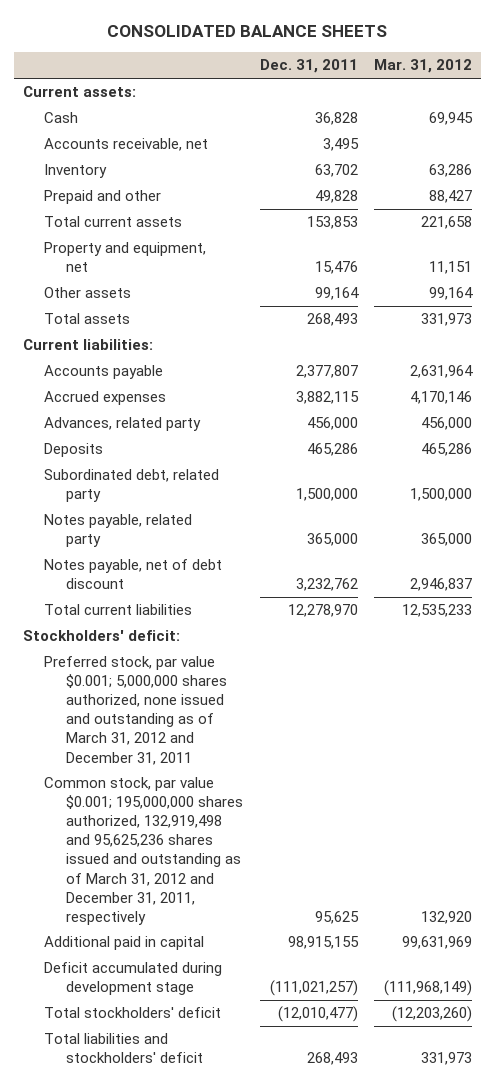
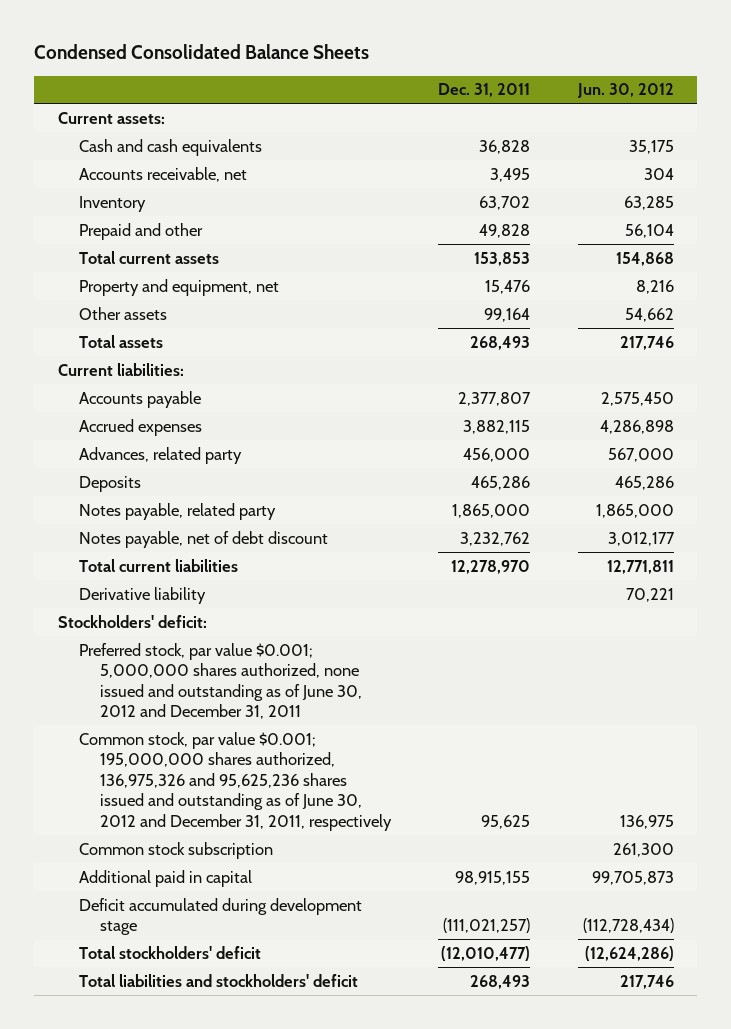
[107,25,388,38] CONSOLIDATED BALANCE SHEETS -> [34,44,370,60] Condensed Consolidated Balance Sheets
[374,59,473,74] Mar. 31, 2012 -> none
none -> [576,83,674,99] Jun. 30, 2012
[44,112,79,124] Cash -> [78,138,262,156] Cash and cash equivalents
[44,469,220,503] Subordinated debt, related party -> none
[306,533,358,547] 365,000 -> [452,503,531,518] 1,865,000
none -> [78,586,206,604] Derivative liability
[44,656,228,765] Preferred stock, par value $0.001; 5,000,000 shares authorized, none issued and outstanding as of March 31, 2012 and December 31, 2011 -> [78,642,363,720] Preferred stock, par value $0.001; 5,000,000 shares authorized, none issued and outstanding as of June 30, 2012 and December 31, 2011
[44,777,244,925] Common stock, par value $0.001; 195,000,000 shares authorized, 132,919,498 and 95,625,236 shares issued and outstanding as of March 31, 2012 and December 31, 2011, respectively -> [78,731,393,831] Common stock, par value $0.001; 195,000,000 shares authorized, 136,975,326 and 95,625,236 shares issued and outstanding as of June 30, 2012 and December 31, 2011, respectively
none -> [78,841,273,859] Common stock subscription

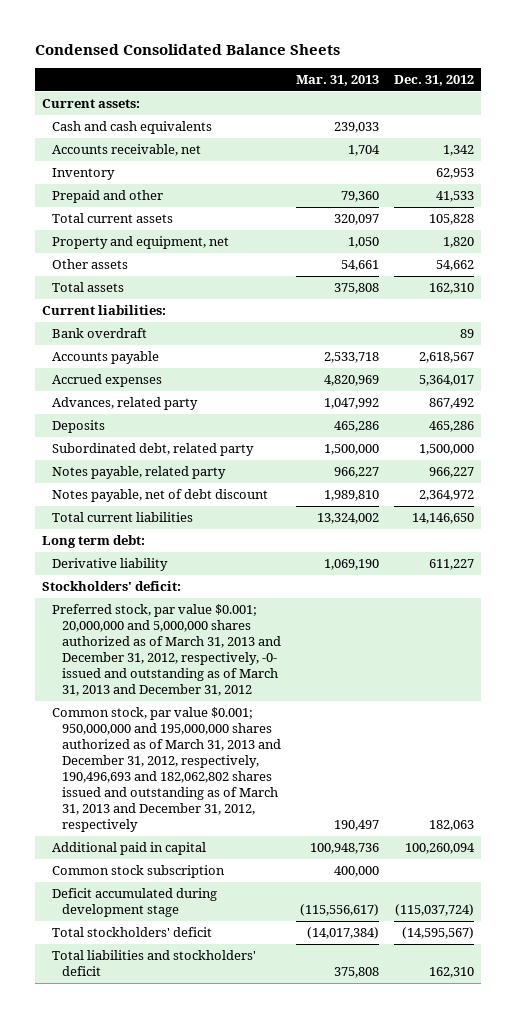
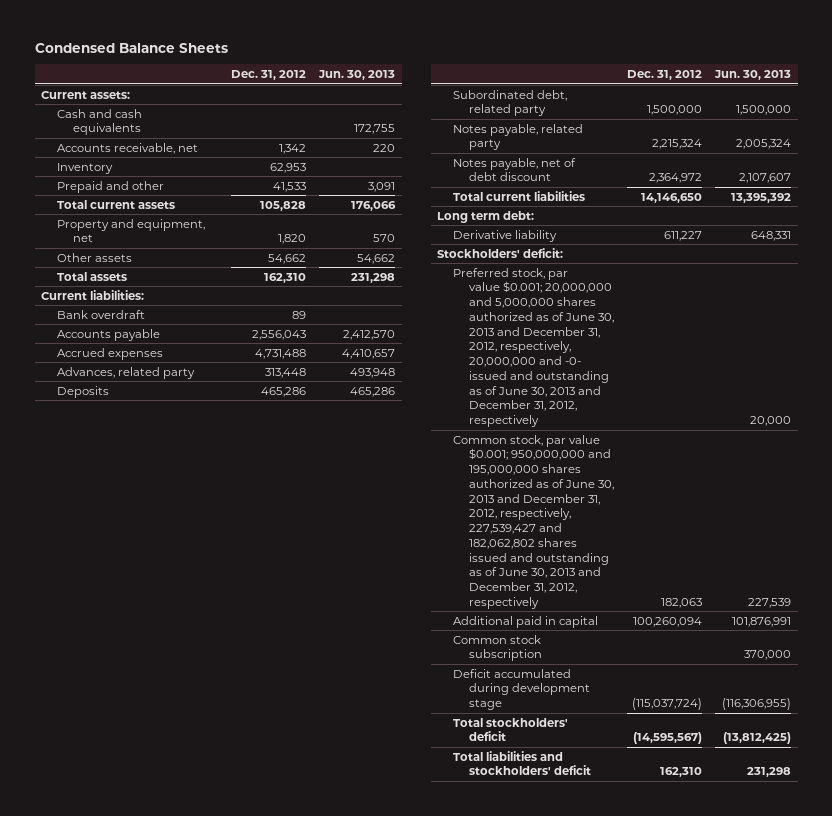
[35,43,341,55] Condensed Consolidated Balance Sheets -> [34,42,228,53] Condensed Balance Sheets
[295,74,379,86] Mar. 31, 2013 -> none
none -> [318,70,396,81] Jun. 30, 2013
[418,352,474,364] 2,618,567 -> [251,329,306,340] 2,556,043
[418,375,474,387] 5,364,017 -> [254,348,306,359] 4,731,488
[428,398,474,410] 867,492 -> [264,367,306,378] 313,448
[428,467,474,479] 966,227 -> [651,139,702,150] 2,215,324
[52,604,282,697] Preferred stock, par value $0.001; 20,000,000 and 5,000,000 shares authorized as of March 31, 2013 and December 31, 2012, respectively, -0- issued and outstanding as of March 31, 2013 and December 31, 2012 -> [453,267,614,428] Preferred stock, par value $0.001; 20,000,000 and 5,000,000 shares authorized as of June 30, 2013 and December 31, 2012, respectively, 20,000,000 and -0- issued and outstanding as of June 30, 2013 and December 31, 2012, respectively
[52,707,282,833] Common stock, par value $0.001; 950,000,000 and 195,000,000 shares authorized as of March 31, 2013 and December 31, 2012, respectively, 190,496,693 and 182,062,802 shares issued and outstanding as of March 31, 2013 and December 31, 2012, respectively -> [453,434,614,609] Common stock, par value $0.001; 950,000,000 and 195,000,000 shares authorized as of June 30, 2013 and December 31, 2012, respectively, 227,539,427 and 182,062,802 shares issued and outstanding as of June 30, 2013 and December 31, 2012, respectively

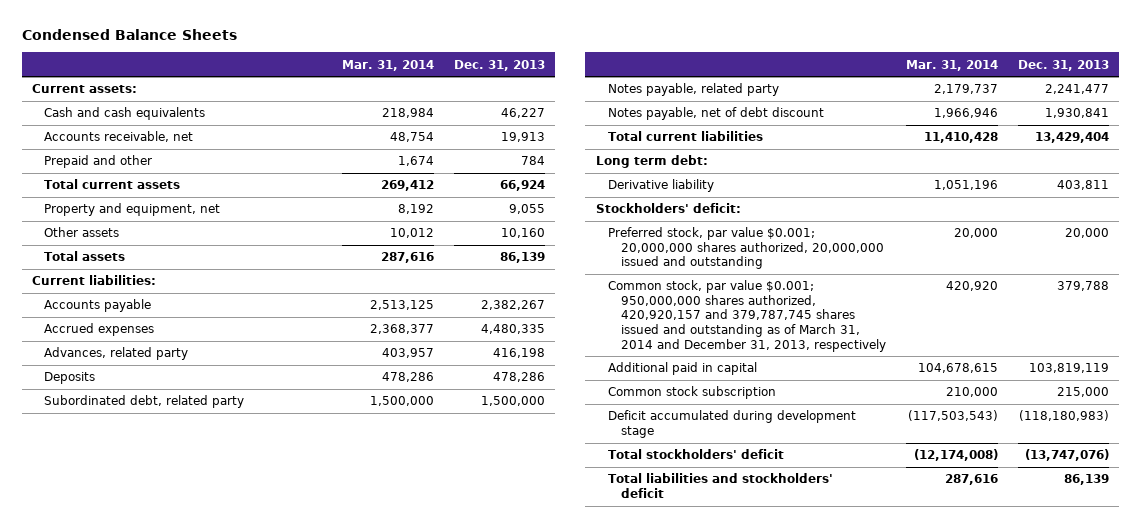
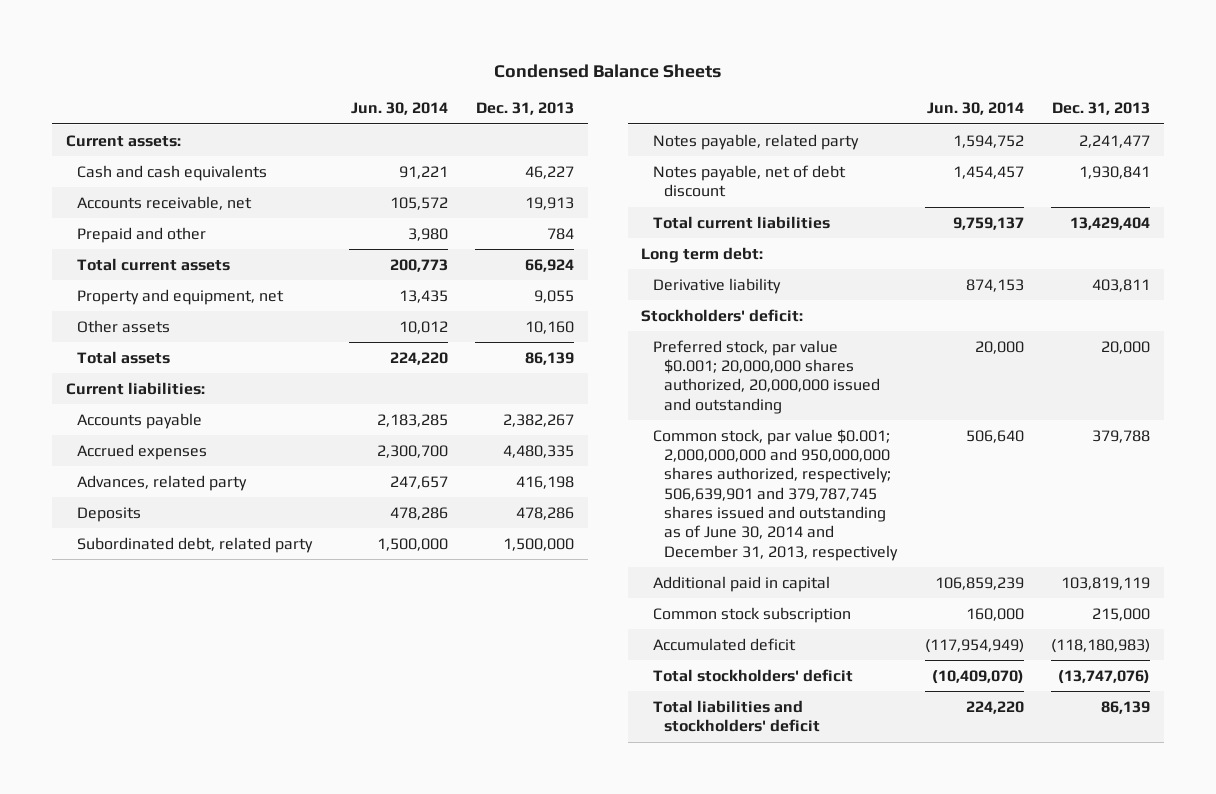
[342,59,435,71] Mar. 31, 2014 -> none
none -> [351,102,449,116] Jun. 30, 2014
[608,280,886,352] Common stock, par value $0.001; 950,000,000 shares authorized, 420,920,157 and 379,787,745 shares issued and outstanding as of March 31, 2014 and December 31, 2013, respectively -> [652,428,899,561] Common stock, par value $0.001; 2,000,000,000 and 950,000,000 shares authorized, respectively; 506,639,901 and 379,787,745 shares issued and outstanding as of June 30, 2014 and December 31, 2013, respectively
[608,410,857,438] Deficit accumulated during development stage -> [652,637,796,651] Accumulated deficit

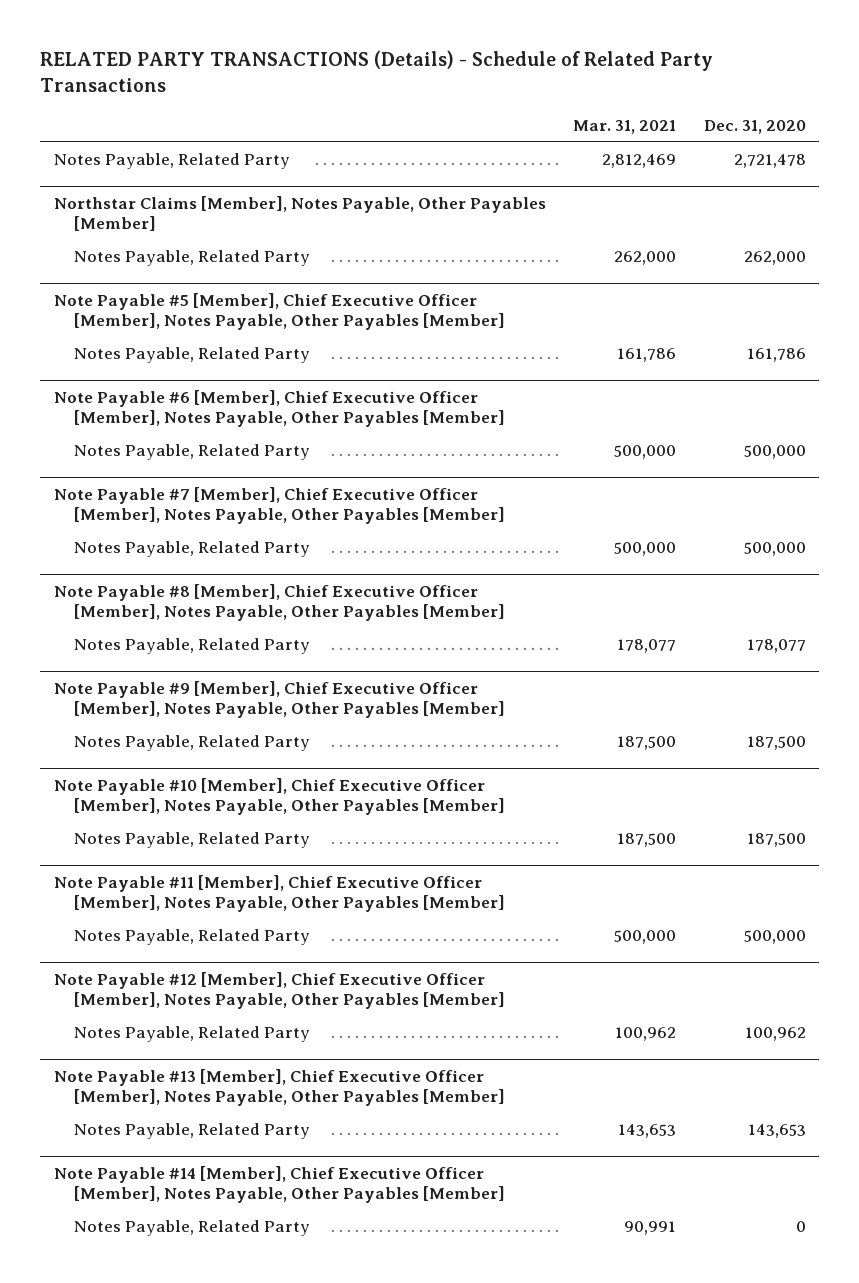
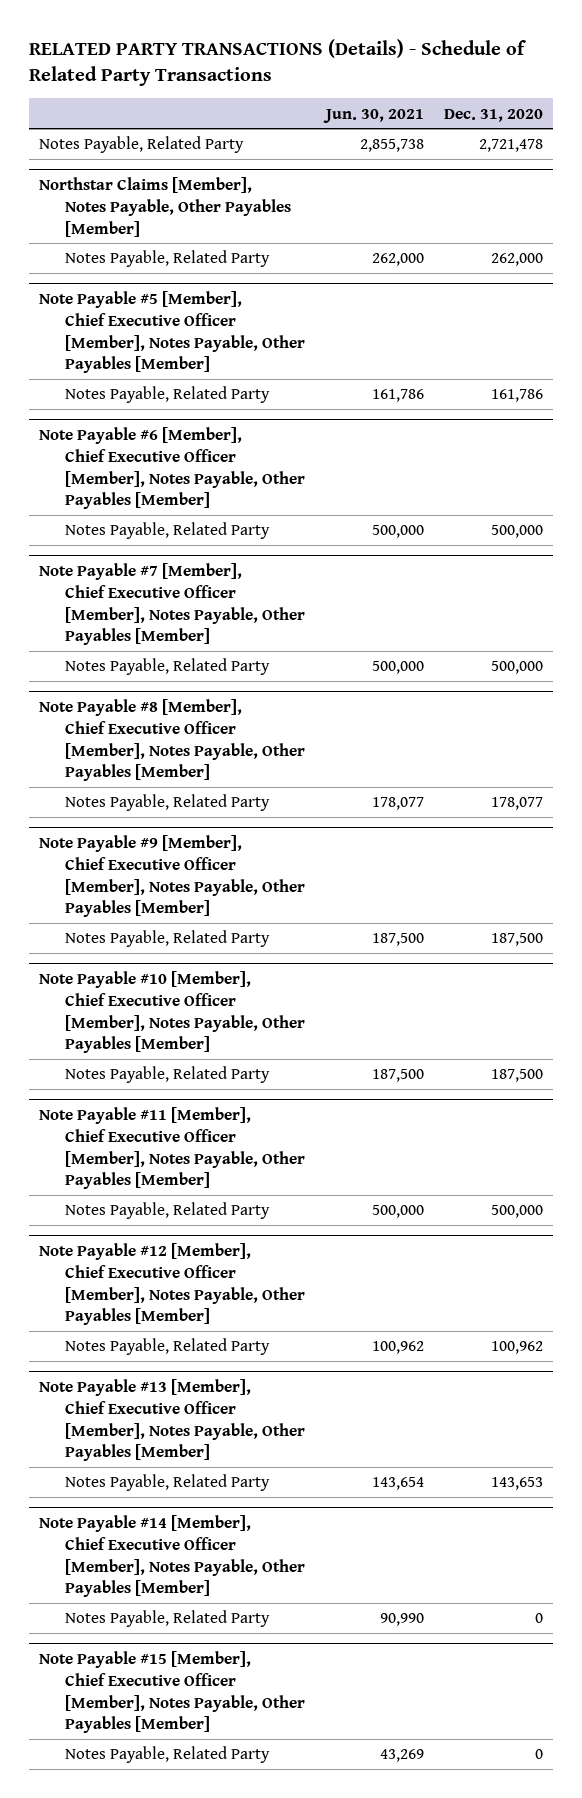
[573,119,677,134] Mar. 31, 2021 -> none
none -> [322,108,424,123] Jun. 30, 2021
none -> [38,1651,306,1734] Note Payable #15 [Member], Chief Executive Officer [Member], Notes Payable, Other Payables [Member]
none -> [65,1746,271,1764] Notes Payable, Related Party

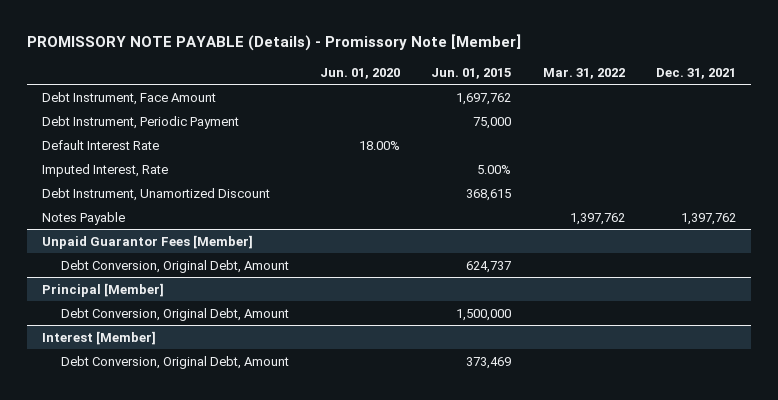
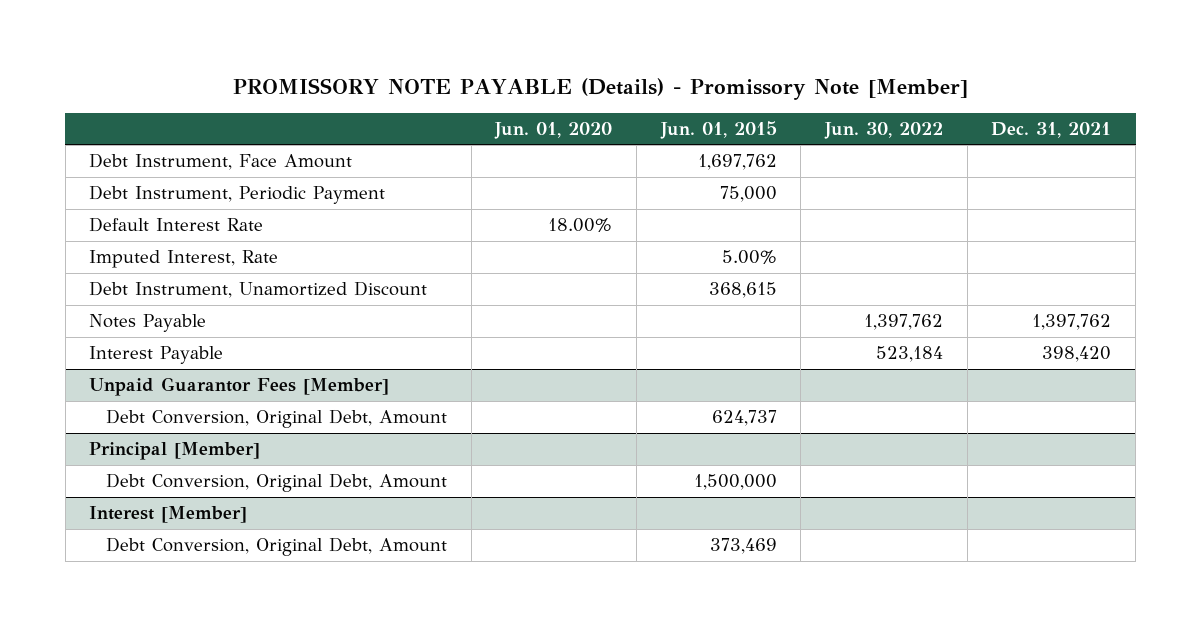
[542,67,625,79] Mar. 31, 2022 -> none
none -> [824,122,944,140] Jun. 30, 2022
none -> [89,346,224,365] Interest Payable

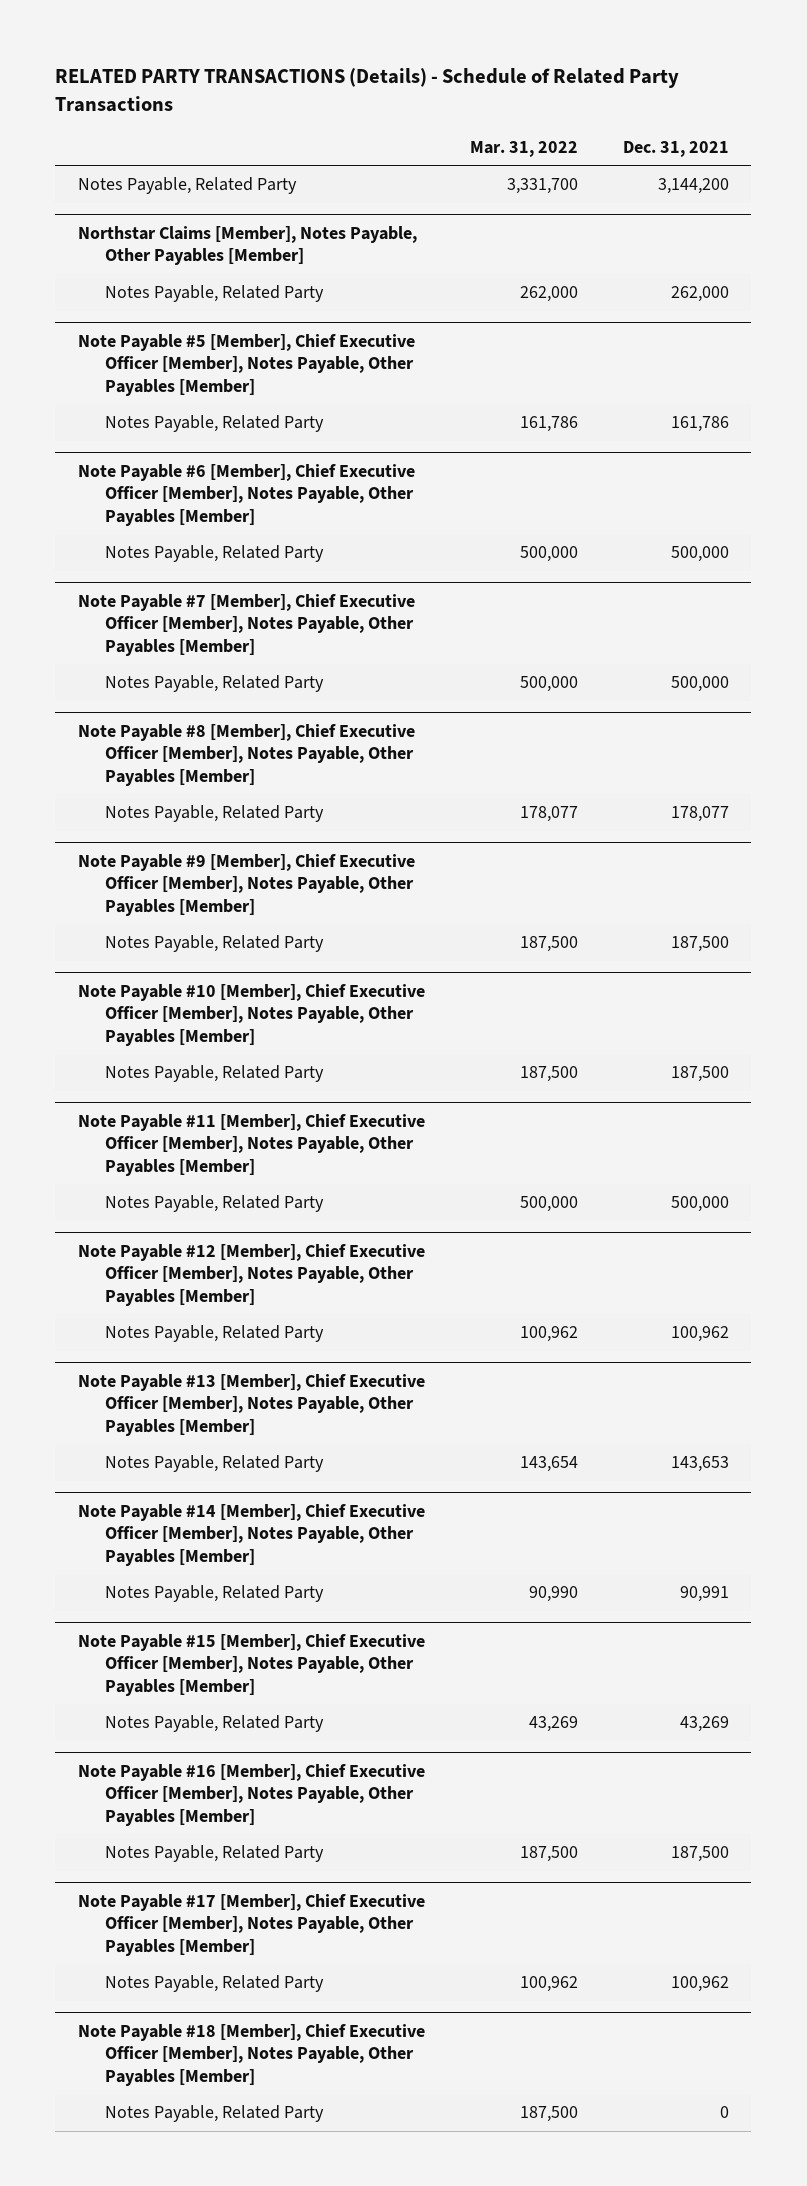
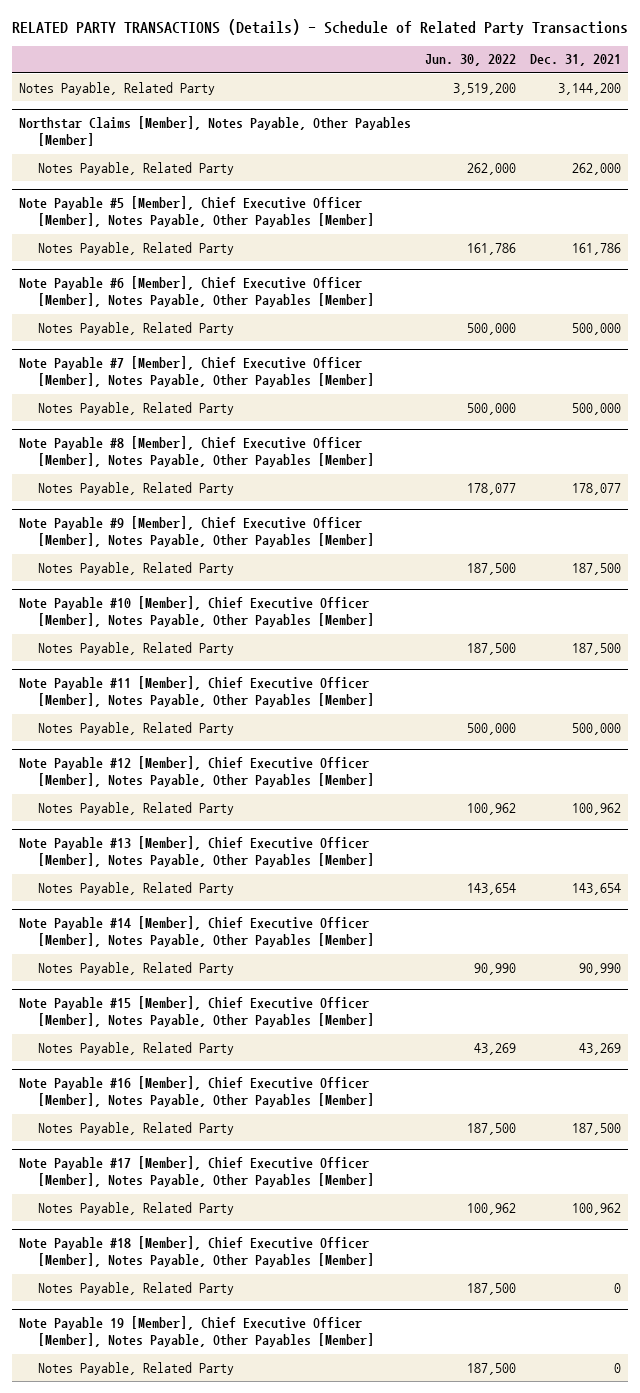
[469,140,578,157] Mar. 31, 2022 -> none
none -> [424,54,516,67] Jun. 30, 2022
[670,1456,729,1473] 143,653 -> [572,882,622,895] 143,654
[679,1586,729,1603] 90,991 -> [579,962,622,975] 90,990
none -> [18,1316,375,1348] Note Payable 19 [Member], Chief Executive Officer [Member], Notes Payable, Other Payables [Member]
none -> [38,1361,235,1375] Notes Payable, Related Party

